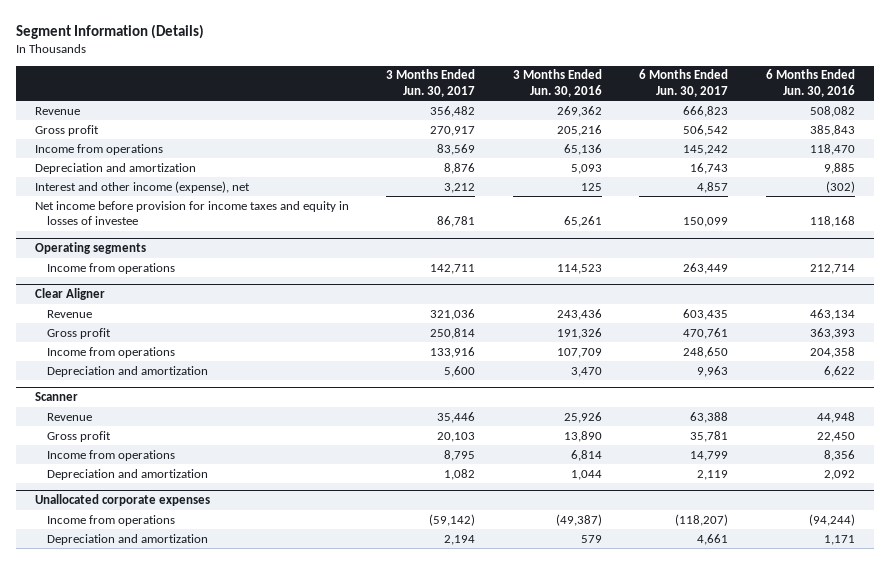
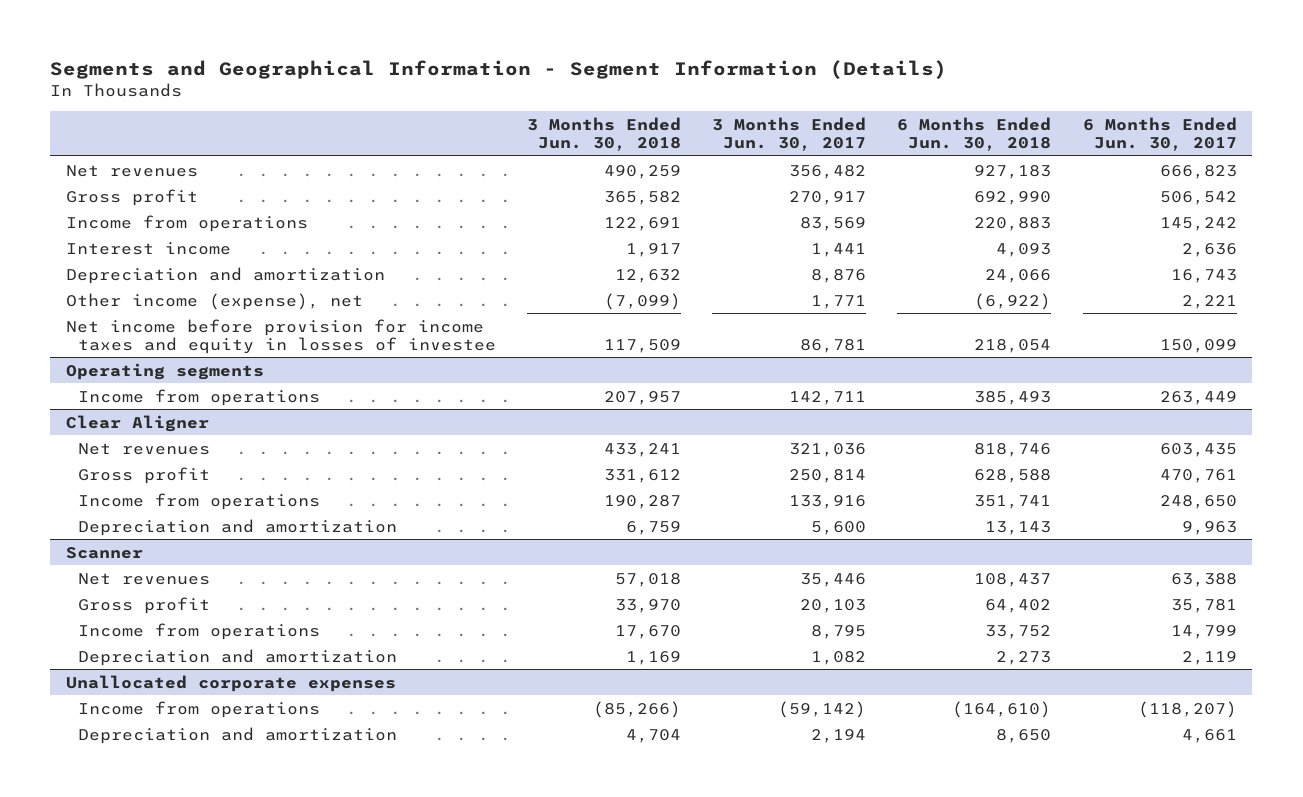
[16,23,205,39] Segment Information (Details) -> [50,59,948,79] Segments and Geographical Information - Segment Information (Details)
[512,69,602,97] 3 Months Ended Jun. 30, 2016 -> none
[765,69,855,97] 6 Months Ended Jun. 30, 2016 -> none
none -> [526,116,681,152] 3 Months Ended Jun. 30, 2018
none -> [897,116,1052,152] 6 Months Ended Jun. 30, 2018
[34,106,80,115] Revenue -> [65,164,198,177] Net revenues
none -> [65,241,231,255] Interest income
[34,180,250,193] Interest and other income (expense), net -> [65,292,363,310] Other income (expense), net
[444,182,476,193] 3,212 -> [811,294,867,309] 1,771
[697,181,729,193] 4,857 -> [1181,294,1237,309] 2,221
[47,309,93,318] Revenue -> [77,442,210,455] Net revenues
[47,412,93,421] Revenue -> [77,572,210,585] Net revenues

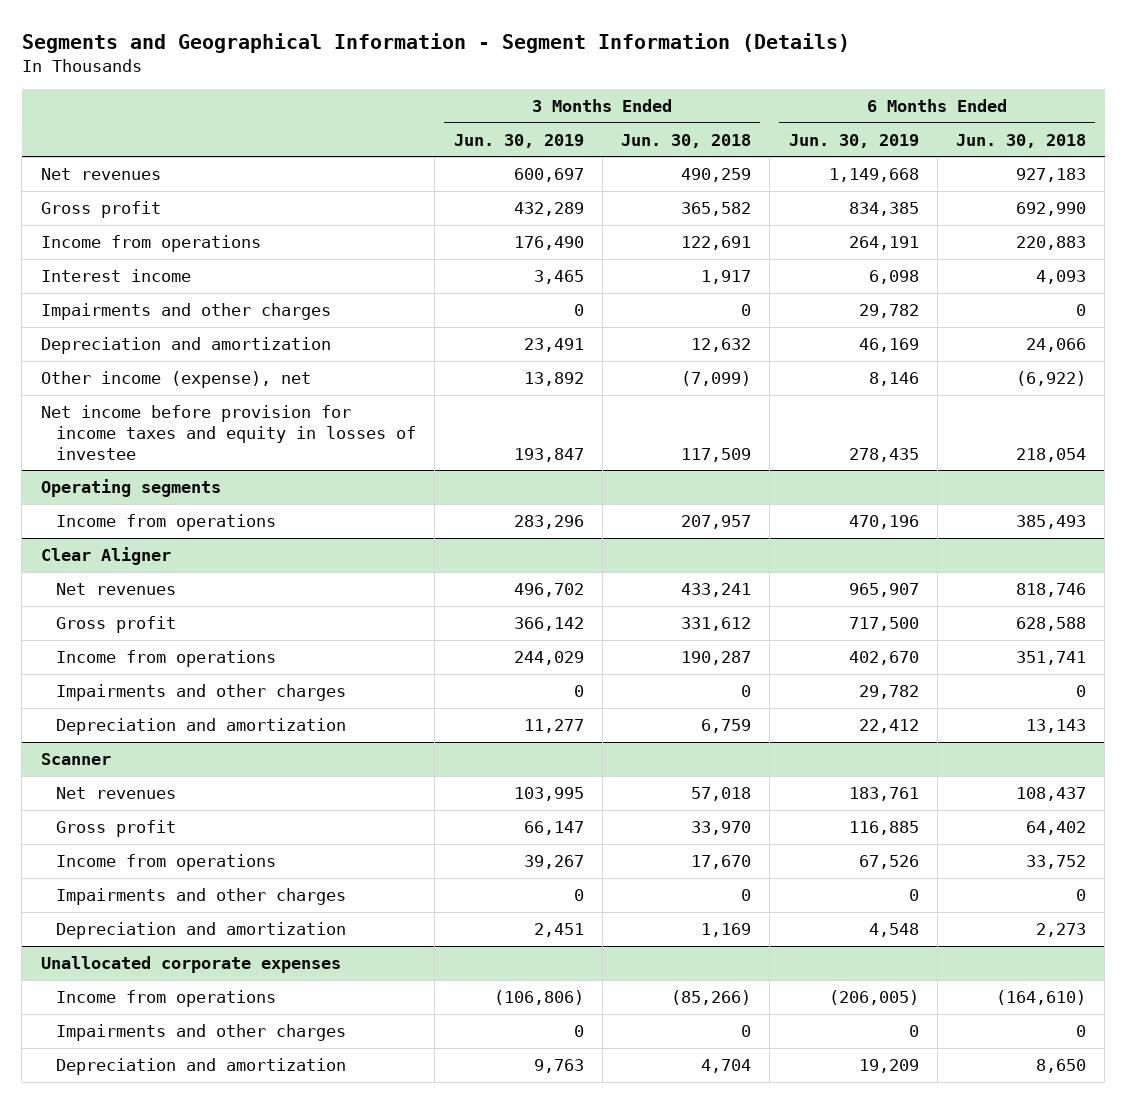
[712,116,867,152] 3 Months Ended Jun. 30, 2017 -> none
[1082,116,1237,152] 6 Months Ended Jun. 30, 2017 -> none
none -> [453,133,584,148] Jun. 30, 2019
none -> [788,133,919,148] Jun. 30, 2019
none -> [40,303,331,321] Impairments and other charges
none -> [55,684,346,702] Impairments and other charges
none -> [55,888,346,906] Impairments and other charges
none -> [55,1024,346,1042] Impairments and other charges

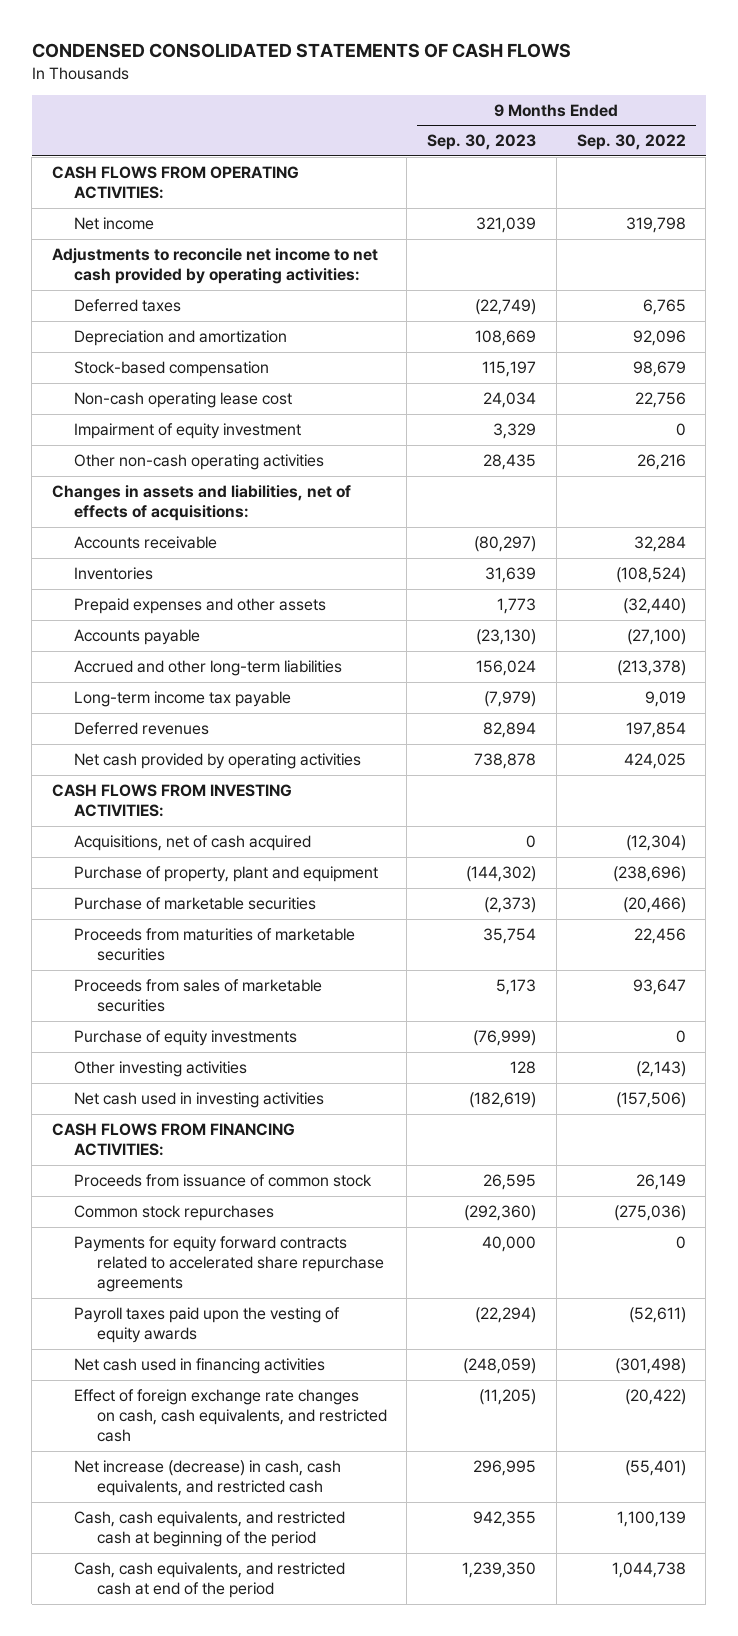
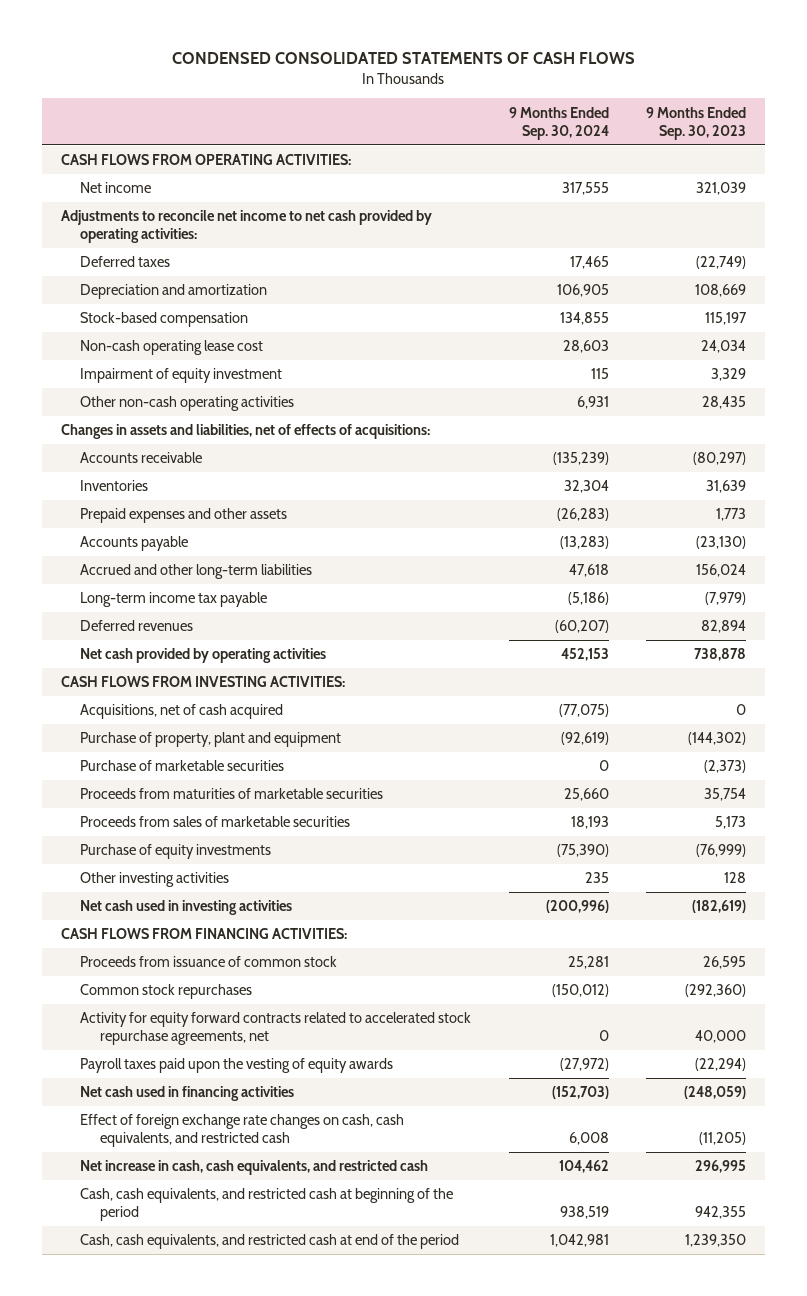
[576,134,686,151] Sep. 30, 2022 -> none
none -> [508,106,609,140] 9 Months Ended Sep. 30, 2024
[74,1235,384,1293] Payments for equity forward contracts related to accelerated share repurchase agreements -> [80,1012,472,1046] Activity for equity forward contracts related to accelerated stock repurchase agreements, net
[74,1459,342,1497] Net increase (decrease) in cash, cash equivalents, and restricted cash -> [80,1160,429,1176] Net increase in cash, cash equivalents, and restricted cash

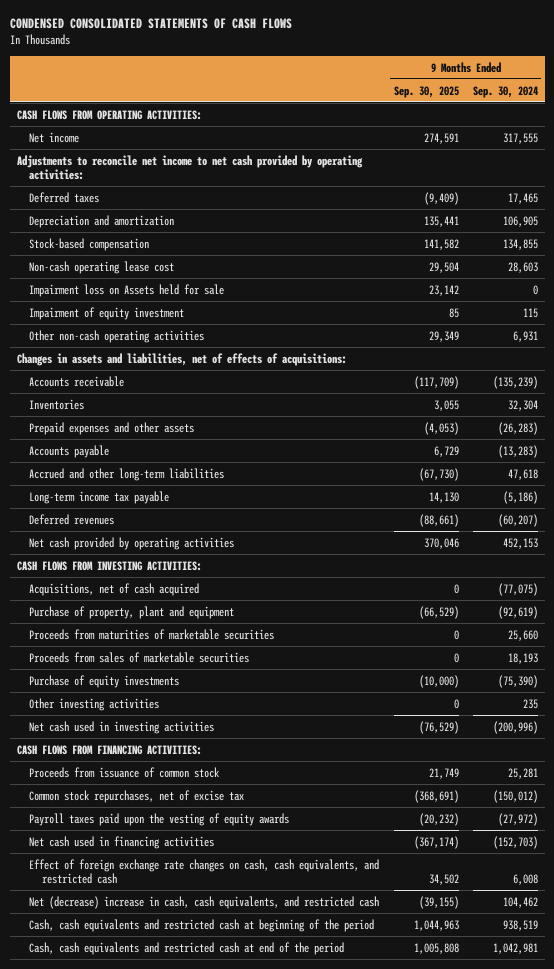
[646,106,747,140] 9 Months Ended Sep. 30, 2023 -> none
none -> [393,85,459,98] Sep. 30, 2025
none -> [29,283,225,297] Impairment loss on Assets held for sale
[80,760,285,772] Purchase of marketable securities -> none
[80,1012,472,1046] Activity for equity forward contracts related to accelerated stock repurchase agreements, net -> none
[80,984,253,1000] Common stock repurchases -> [29,789,245,803] Common stock repurchases, net of excise tax
[80,1160,429,1176] Net increase in cash, cash equivalents, and restricted cash -> [29,895,380,909] Net (decrease) increase in cash, cash equivalents, and restricted cash
[80,1188,454,1222] Cash, cash equivalents, and restricted cash at beginning of the period -> [29,918,375,932] Cash, cash equivalents and restricted cash at beginning of the period
[80,1234,460,1250] Cash, cash equivalents, and restricted cash at end of the period -> [29,941,345,955] Cash, cash equivalents and restricted cash at end of the period

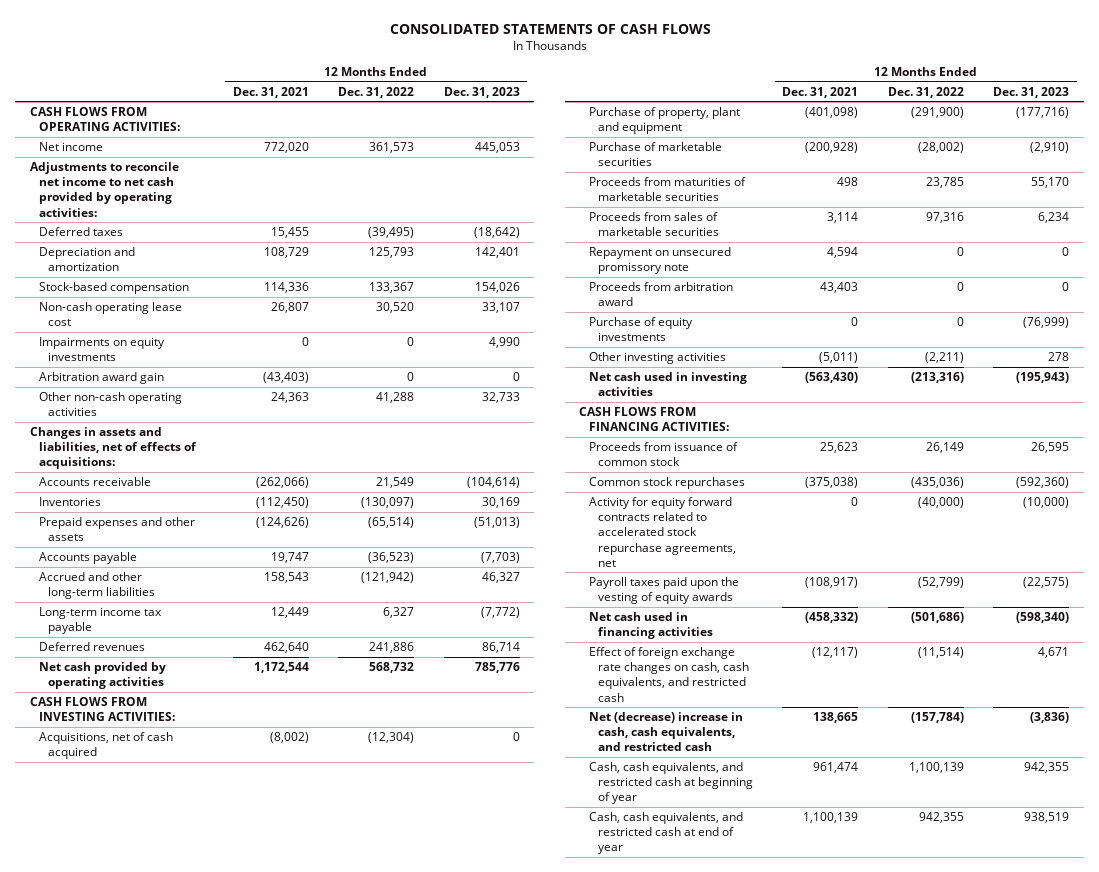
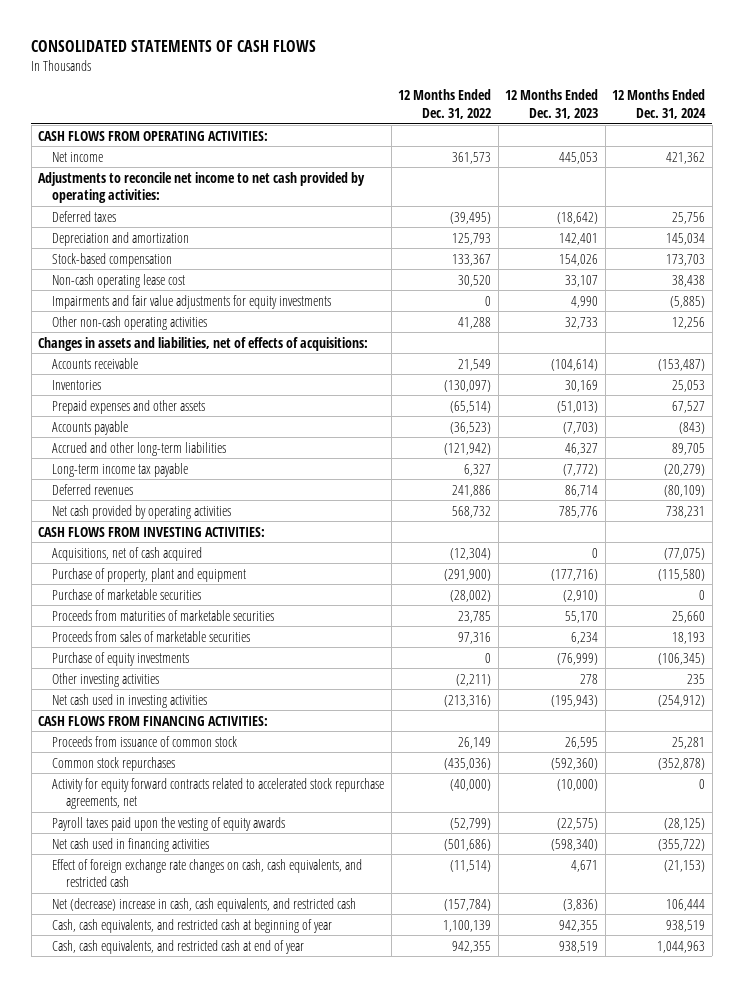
[232,86,309,98] Dec. 31, 2021 -> none
none -> [612,89,707,119] 12 Months Ended Dec. 31, 2024
[39,372,165,385] Arbitration award gain -> none
[39,337,166,362] Impairments on equity investments -> [52,294,332,309] Impairments and fair value adjustments for equity investments
[588,247,731,275] Repayment on unsecured promissory note -> none
[588,282,733,307] Proceeds from arbitration award -> none

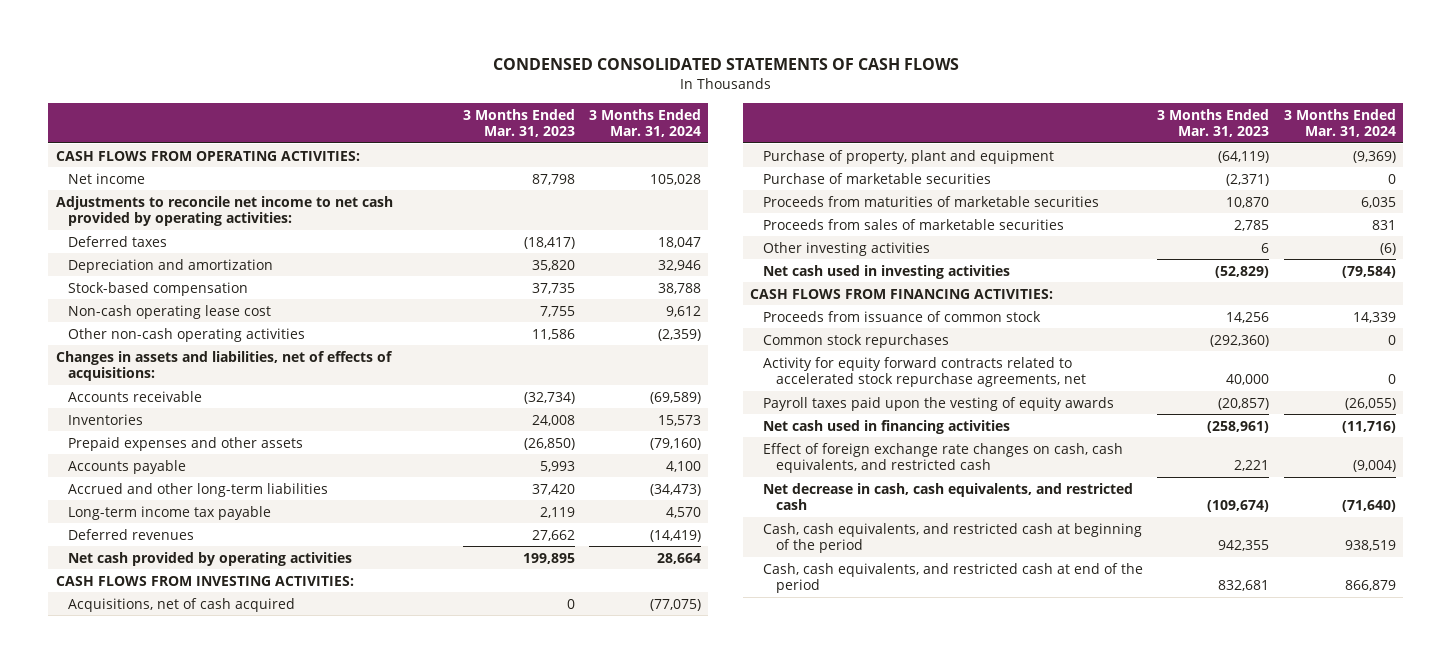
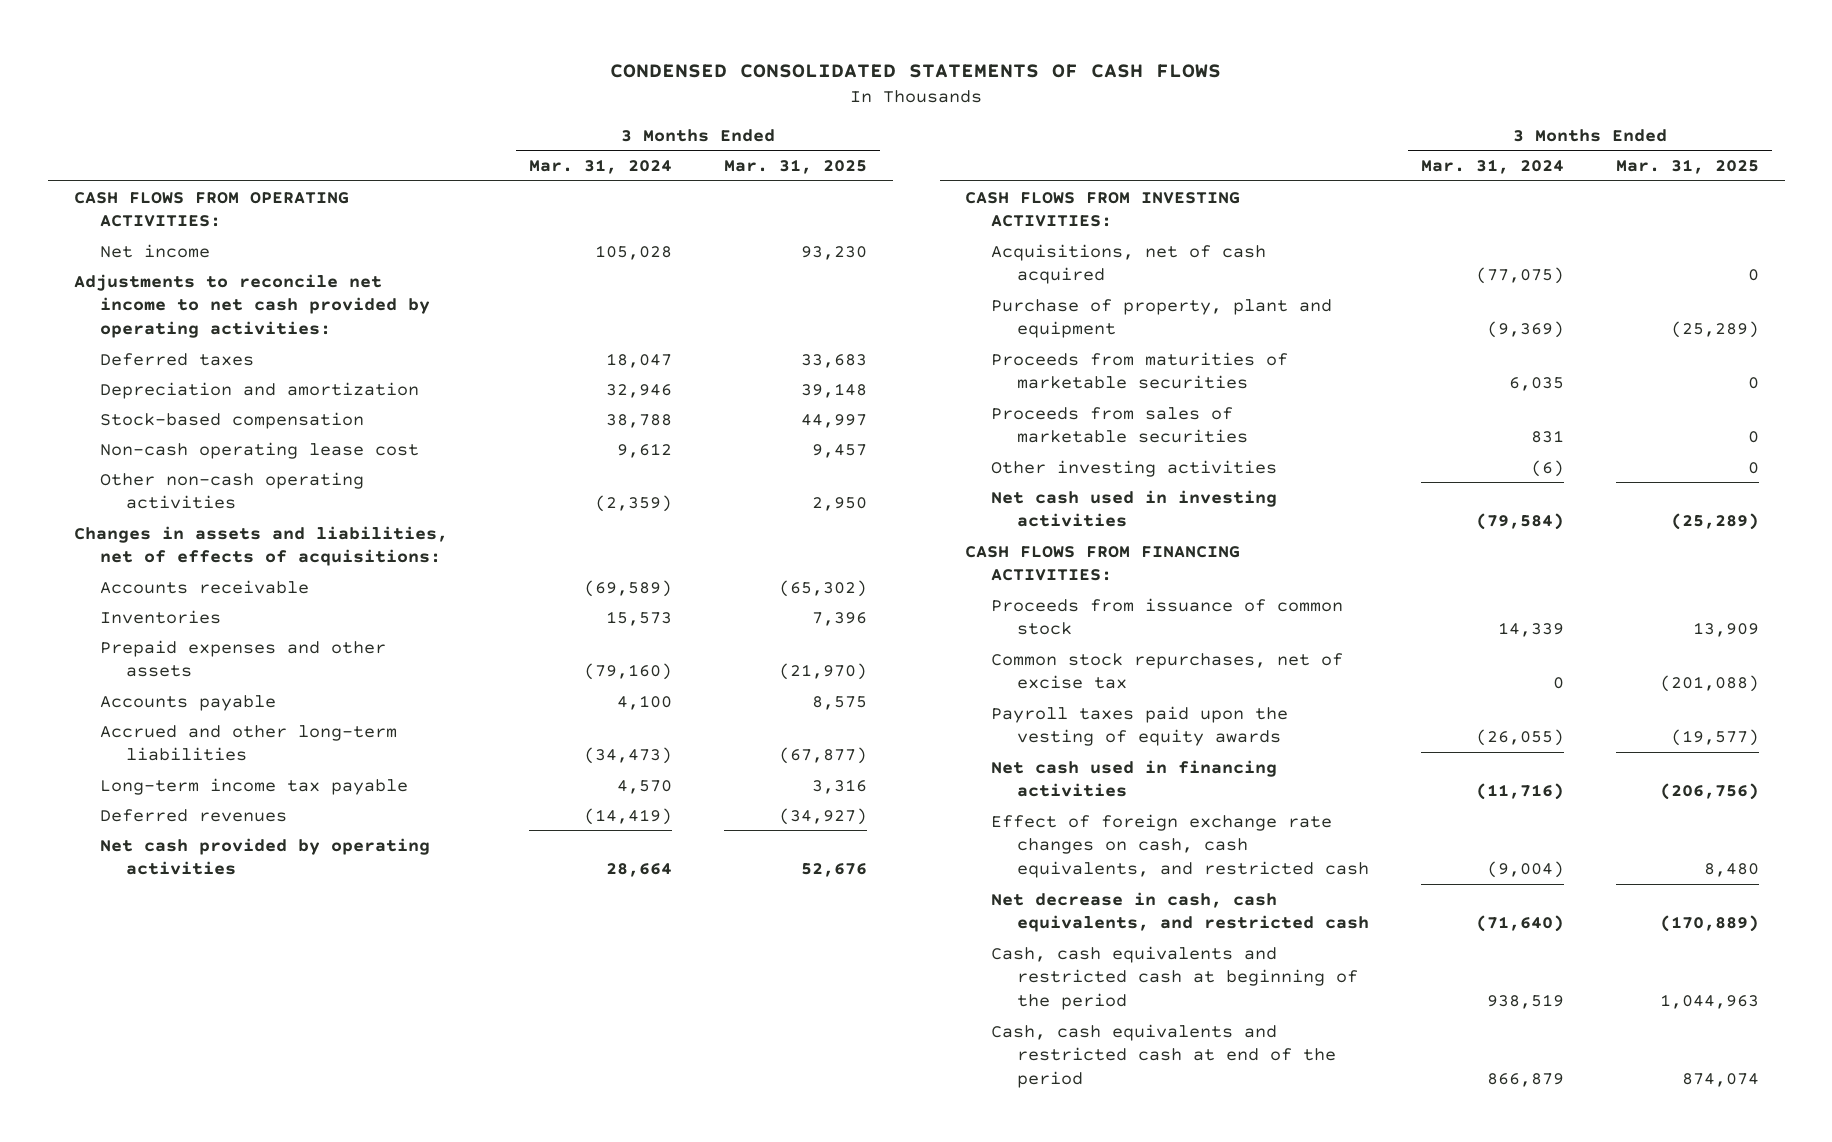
[462,108,575,137] 3 Months Ended Mar. 31, 2023 -> none
none -> [723,159,867,175] Mar. 31, 2025
[763,172,992,184] Purchase of marketable securities -> none
[763,356,1086,387] Activity for equity forward contracts related to accelerated stock repurchase agreements, net -> none
[763,333,950,348] Common stock repurchases -> [991,652,1344,690] Common stock repurchases, net of excise tax
[763,522,1143,553] Cash, cash equivalents, and restricted cash at beginning of the period -> [991,945,1359,1011] Cash, cash equivalents and restricted cash at beginning of the period
[763,562,1144,593] Cash, cash equivalents, and restricted cash at end of the period -> [991,1023,1337,1089] Cash, cash equivalents and restricted cash at end of the period

